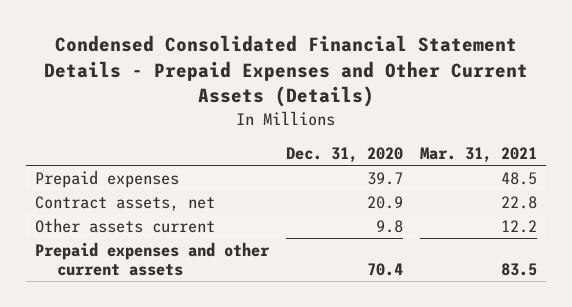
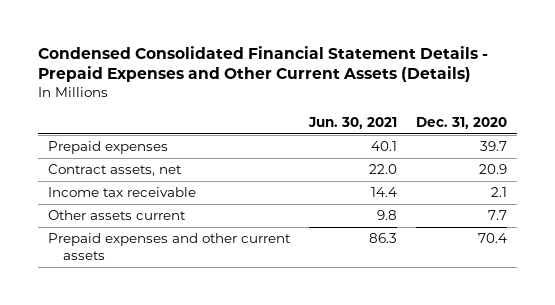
[420,146,538,163] Mar. 31, 2021 -> none
none -> [308,117,398,130] Jun. 30, 2021
none -> [47,187,196,198] Income tax receivable
[376,219,404,233] 9.8 -> [488,210,508,221] 7.7

